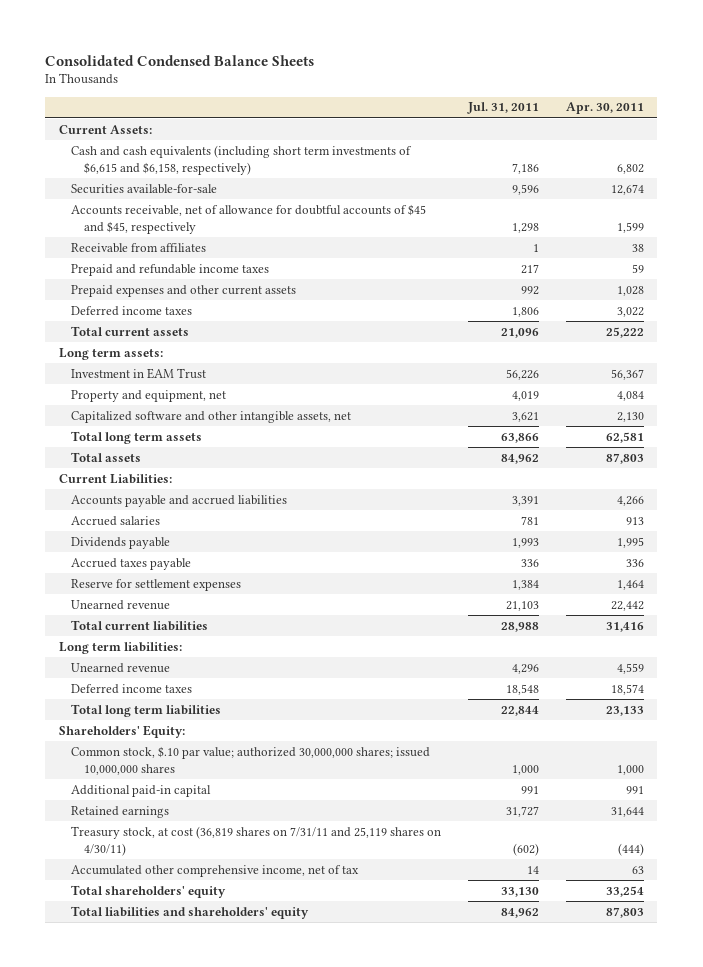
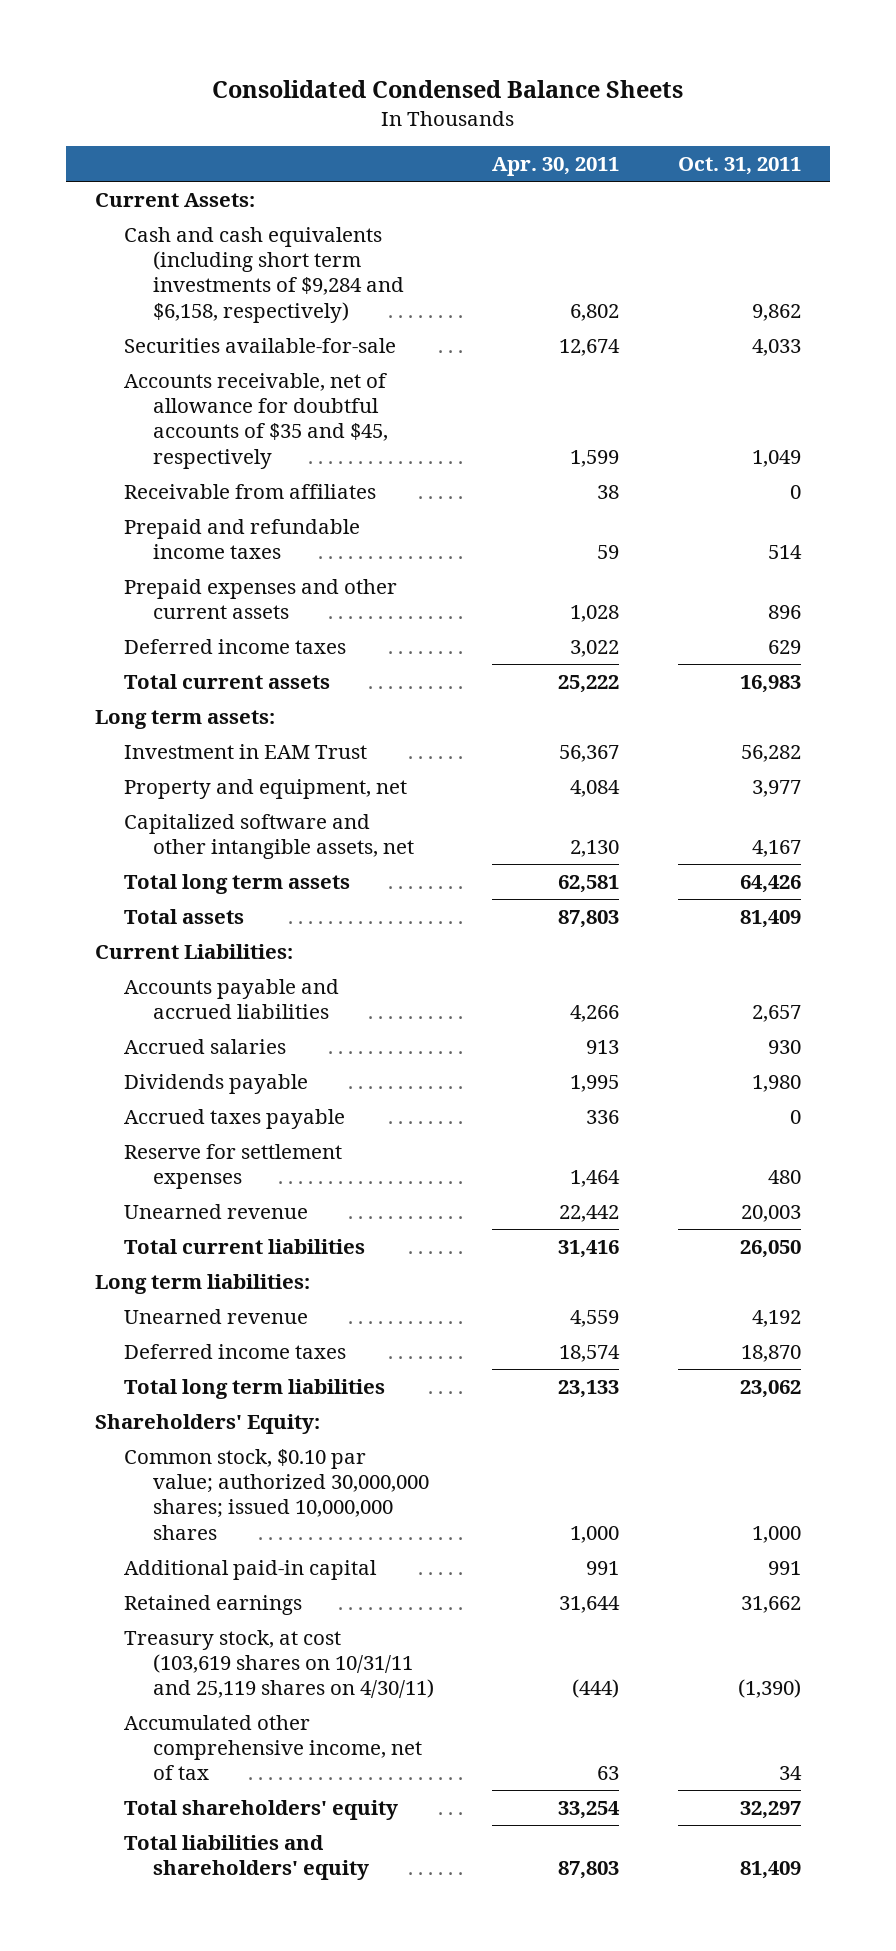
[467,102,540,115] Jul. 31, 2011 -> none
none -> [678,157,802,176] Oct. 31, 2011
[71,144,413,175] Cash and cash equivalents (including short term investments of $6,615 and $6,158, respectively) -> [123,226,404,323] Cash and cash equivalents (including short term investments of $9,284 and $6,158, respectively)
[71,203,427,234] Accounts receivable, net of allowance for doubtful accounts of $45 and $45, respectively -> [123,372,388,469] Accounts receivable, net of allowance for doubtful accounts of $35 and $45, respectively
[71,745,431,775] Common stock, $.10 par value; authorized 30,000,000 shares; issued 10,000,000 shares -> [123,1448,429,1540] Common stock, $0.10 par value; authorized 30,000,000 shares; issued 10,000,000 shares
[71,825,442,856] Treasury stock, at cost (36,819 shares on 7/31/11 and 25,119 shares on 4/30/11) -> [123,1629,434,1699] Treasury stock, at cost (103,619 shares on 10/31/11 and 25,119 shares on 4/30/11)

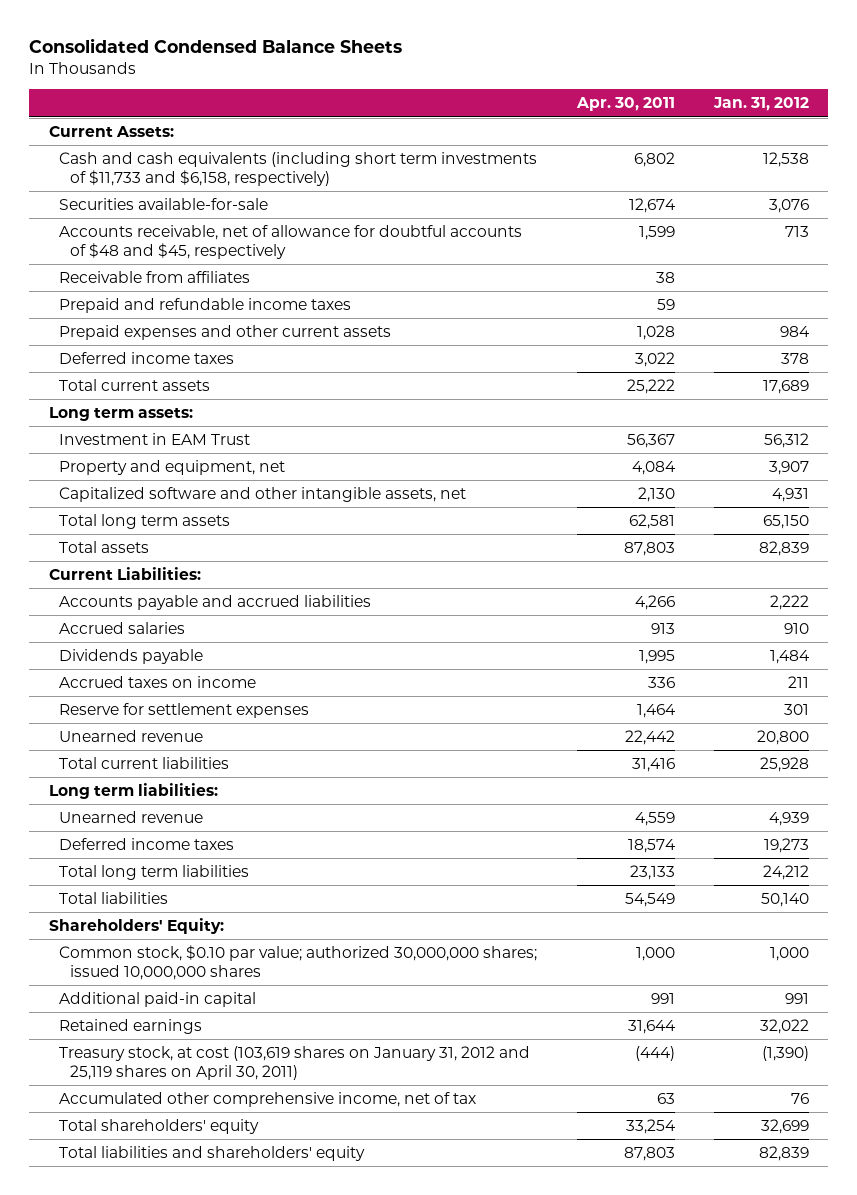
[678,157,802,176] Oct. 31, 2011 -> none
none -> [712,97,809,112] Jan. 31, 2012
[123,226,404,323] Cash and cash equivalents (including short term investments of $9,284 and $6,158, respectively) -> [59,152,538,187] Cash and cash equivalents (including short term investments of $11,733 and $6,158, respectively)
[123,372,388,469] Accounts receivable, net of allowance for doubtful accounts of $35 and $45, respectively -> [59,225,523,260] Accounts receivable, net of allowance for doubtful accounts of $48 and $45, respectively
[123,1108,345,1129] Accrued taxes payable -> [59,676,257,689] Accrued taxes on income
none -> [59,892,169,905] Total liabilities
[123,1629,434,1699] Treasury stock, at cost (103,619 shares on 10/31/11 and 25,119 shares on 4/30/11) -> [59,1046,531,1081] Treasury stock, at cost (103,619 shares on January 31, 2012 and 25,119 shares on April 30, 2011)

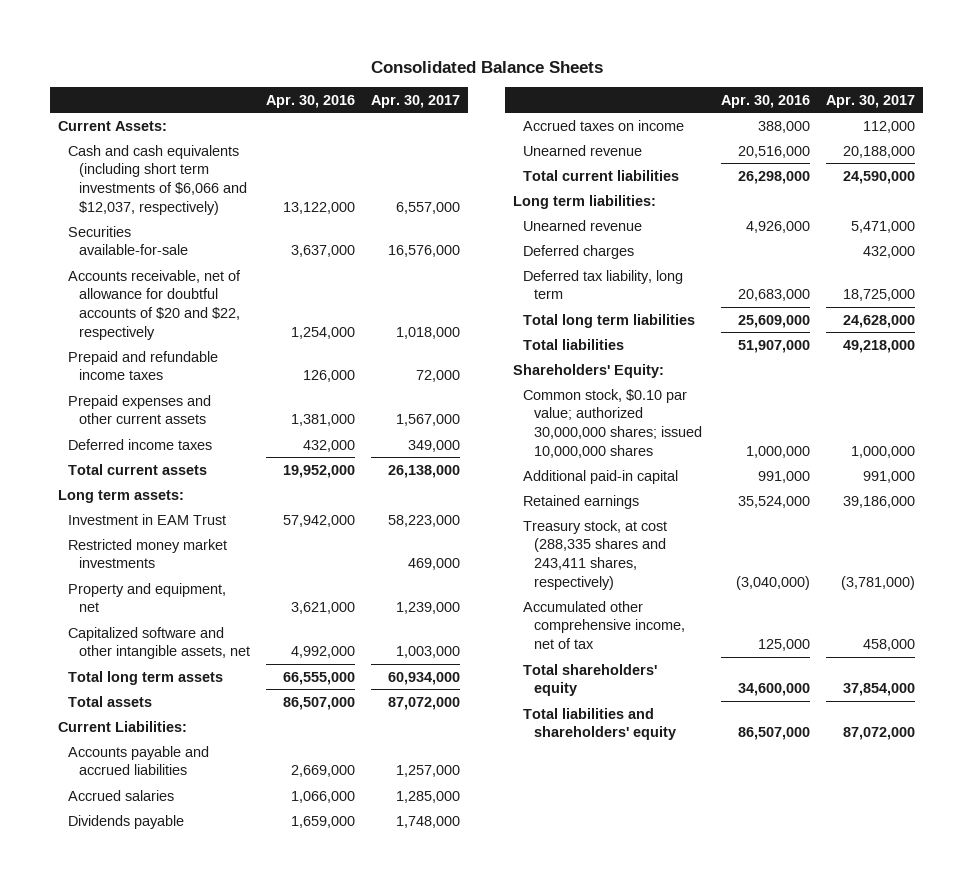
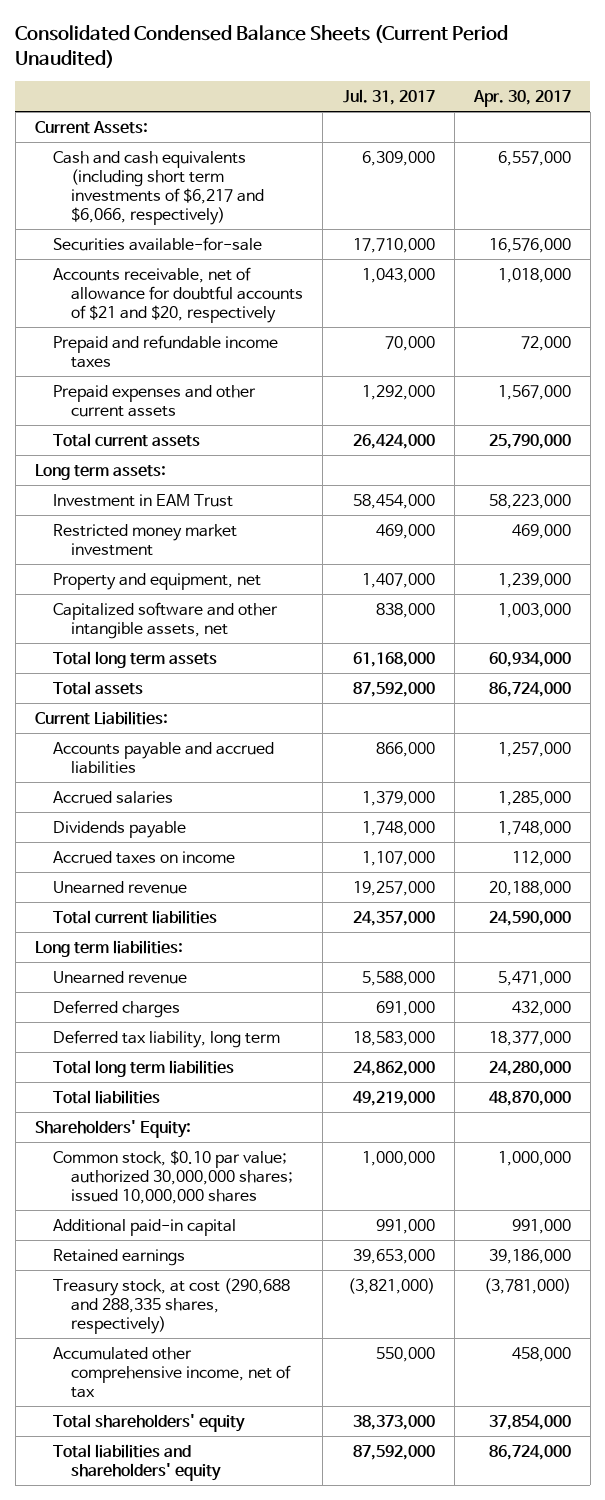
[370,60,603,73] Consolidated Balance Sheets -> [15,24,509,68] Consolidated Condensed Balance Sheets (Current Period Unaudited)
[265,94,355,108] Apr. 30, 2016 -> none
none -> [342,89,435,106] Jul. 31, 2017
[68,144,247,215] Cash and cash equivalents (including short term investments of $6,066 and $12,037, respectively) -> [52,150,265,226] Cash and cash equivalents (including short term investments of $6,217 and $6,066, respectively)
[68,269,242,340] Accounts receivable, net of allowance for doubtful accounts of $20 and $22, respectively -> [52,266,304,324] Accounts receivable, net of allowance for doubtful accounts of $21 and $20, respectively
[68,438,213,450] Deferred income taxes -> none
[388,464,461,478] 26,138,000 -> [488,433,571,449] 25,790,000
[68,538,228,569] Restricted money market investments -> [52,523,237,556] Restricted money market investment
[388,696,461,710] 87,072,000 -> [488,681,571,697] 86,724,000
[843,289,916,302] 18,725,000 -> [488,1030,571,1046] 18,377,000
[843,314,916,328] 24,628,000 -> [488,1060,571,1076] 24,280,000
[843,339,916,353] 49,218,000 -> [488,1090,571,1106] 48,870,000
[523,519,668,590] Treasury stock, at cost (288,335 shares and 243,411 shares, respectively) -> [52,1277,290,1335] Treasury stock, at cost (290,688 and 288,335 shares, respectively)
[843,727,916,741] 87,072,000 -> [488,1444,571,1460] 86,724,000

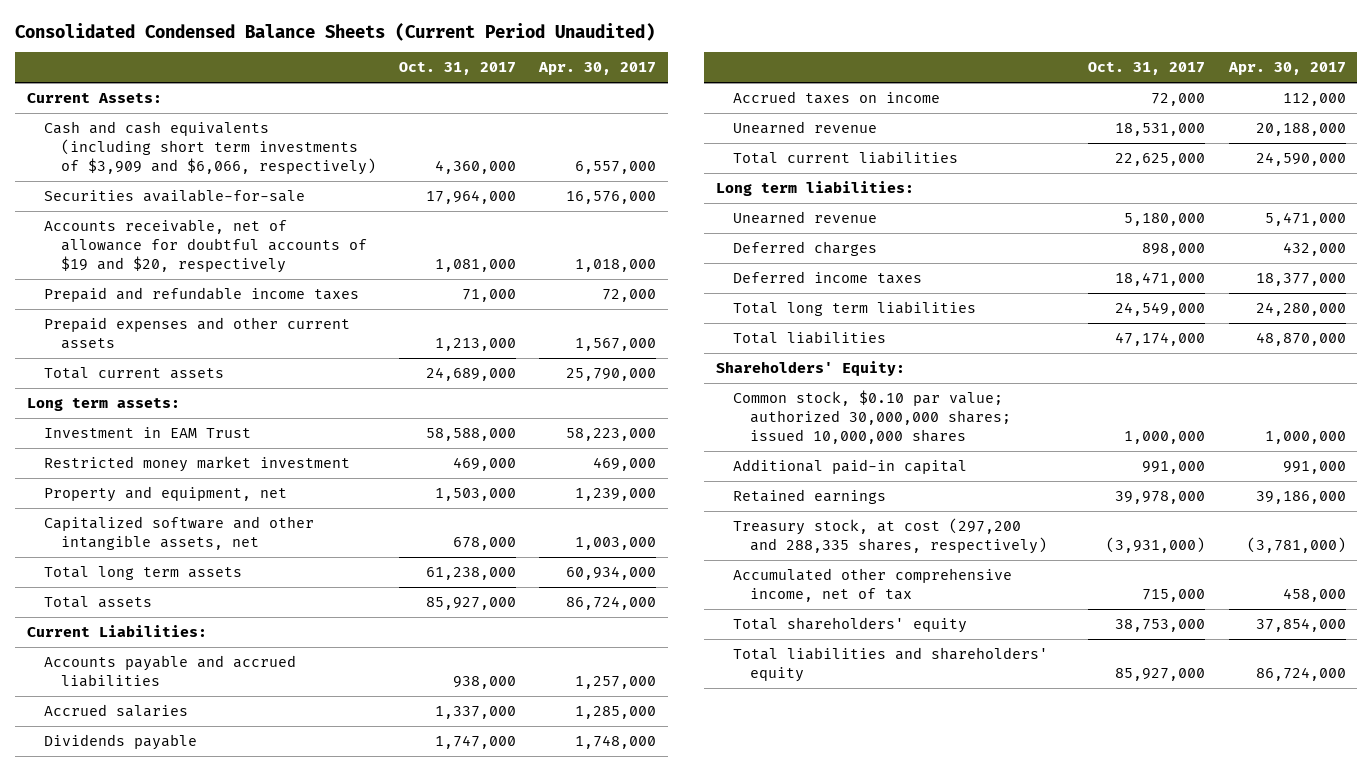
[342,89,435,106] Jul. 31, 2017 -> none
none -> [399,62,517,76] Oct. 31, 2017
[52,150,265,226] Cash and cash equivalents (including short term investments of $6,217 and $6,066, respectively) -> [43,121,377,175] Cash and cash equivalents (including short term investments of $3,909 and $6,066, respectively)
[52,266,304,324] Accounts receivable, net of allowance for doubtful accounts of $21 and $20, respectively -> [43,219,368,273] Accounts receivable, net of allowance for doubtful accounts of $19 and $20, respectively
[52,1029,280,1048] Deferred tax liability, long term -> [733,271,923,285] Deferred income taxes
[52,1277,290,1335] Treasury stock, at cost (290,688 and 288,335 shares, respectively) -> [733,518,1048,554] Treasury stock, at cost (297,200 and 288,335 shares, respectively)

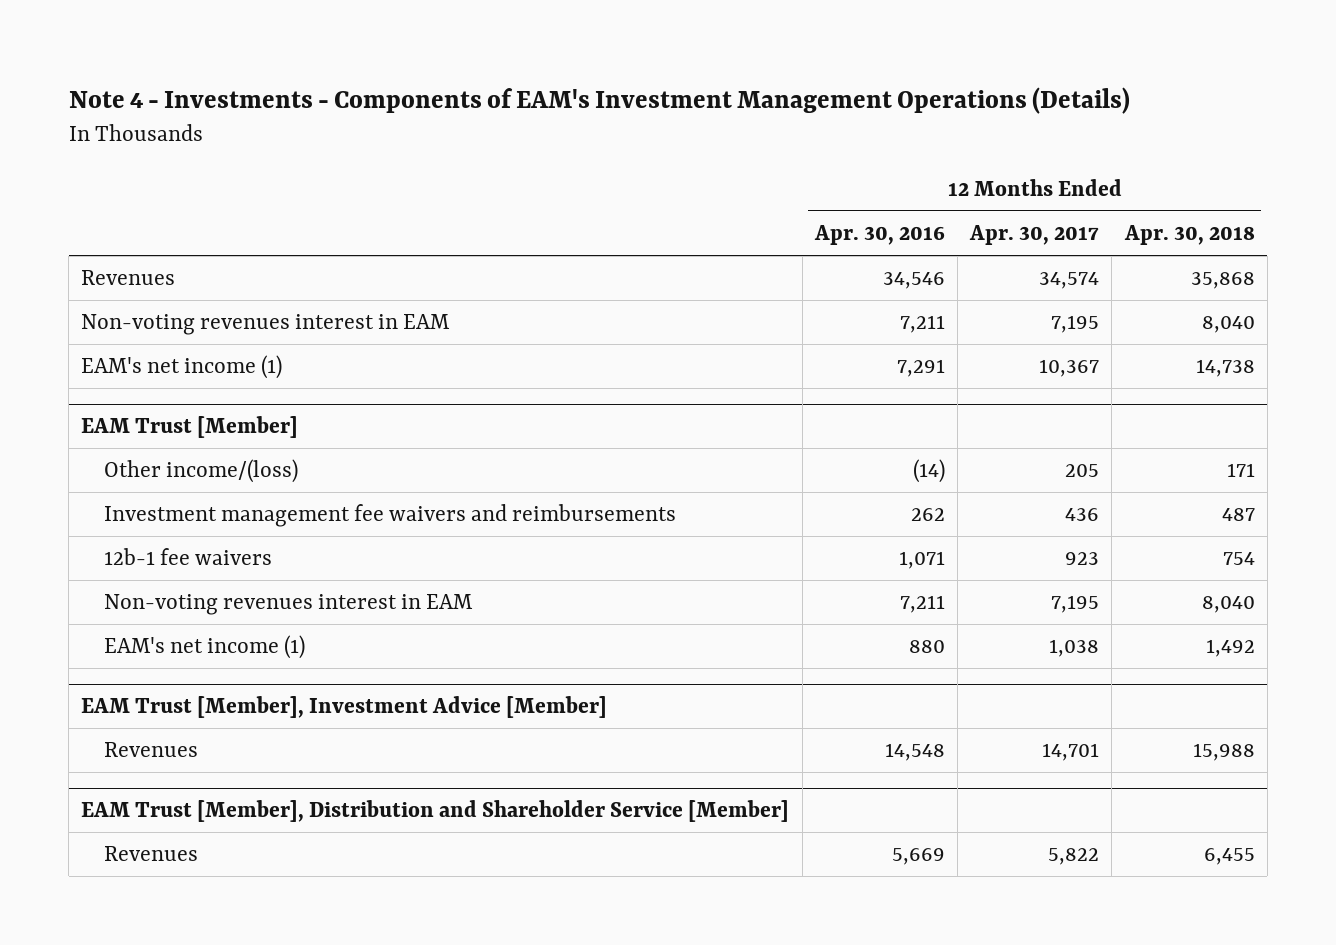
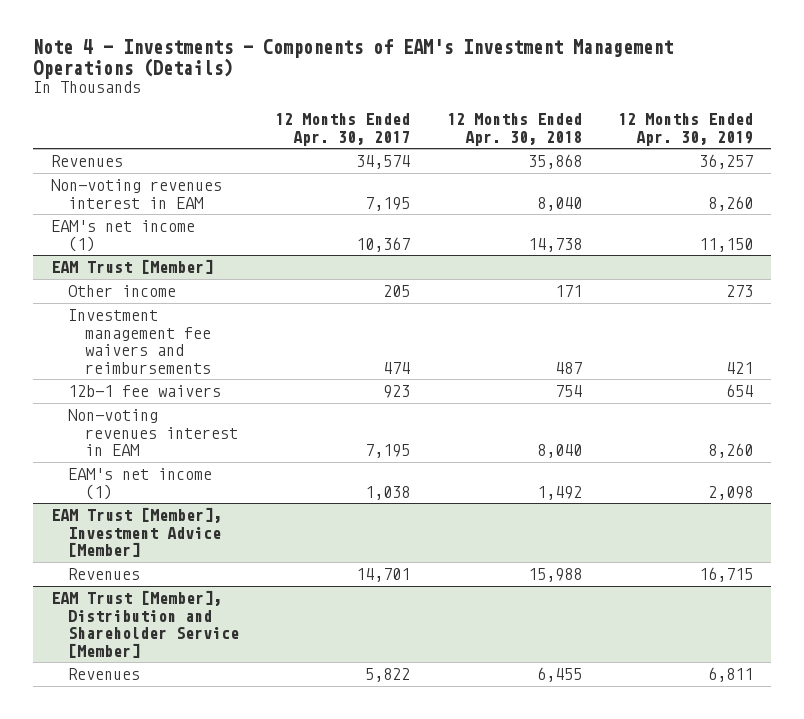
[813,225,945,246] Apr. 30, 2016 -> none
none -> [618,113,754,146] 12 Months Ended Apr. 30, 2019
[104,459,299,484] Other income/(loss) -> [67,285,176,298] Other income
[1065,508,1100,522] 436 -> [383,361,411,374] 474

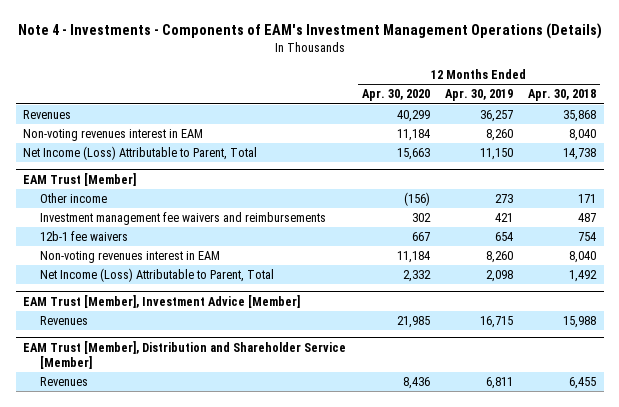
[275,113,411,146] 12 Months Ended Apr. 30, 2017 -> none
none -> [361,89,430,102] Apr. 30, 2020
[50,220,195,252] EAM's net income (1) -> [23,146,258,161] Net Income (Loss) Attributable to Parent, Total
[67,468,212,500] EAM's net income (1) -> [40,268,275,283] Net Income (Loss) Attributable to Parent, Total

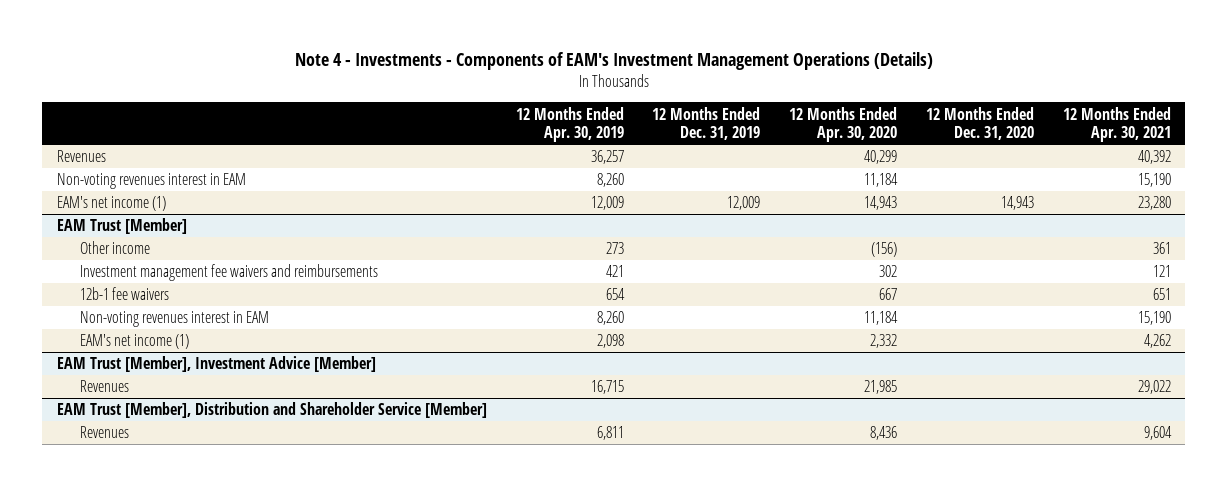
[528,89,597,102] Apr. 30, 2018 -> none
none -> [652,106,761,141] 12 Months Ended Dec. 31, 2019
none -> [926,106,1035,141] 12 Months Ended Dec. 31, 2020
none -> [1063,106,1172,143] 12 Months Ended Apr. 30, 2021
[23,146,258,161] Net Income (Loss) Attributable to Parent, Total -> [56,196,166,212] EAM's net income (1)
[396,148,430,161] 15,663 -> [864,196,898,211] 14,943
[479,148,513,161] 11,150 -> [590,196,624,211] 12,009
[40,268,275,283] Net Income (Loss) Attributable to Parent, Total -> [79,334,189,350] EAM's net income (1)

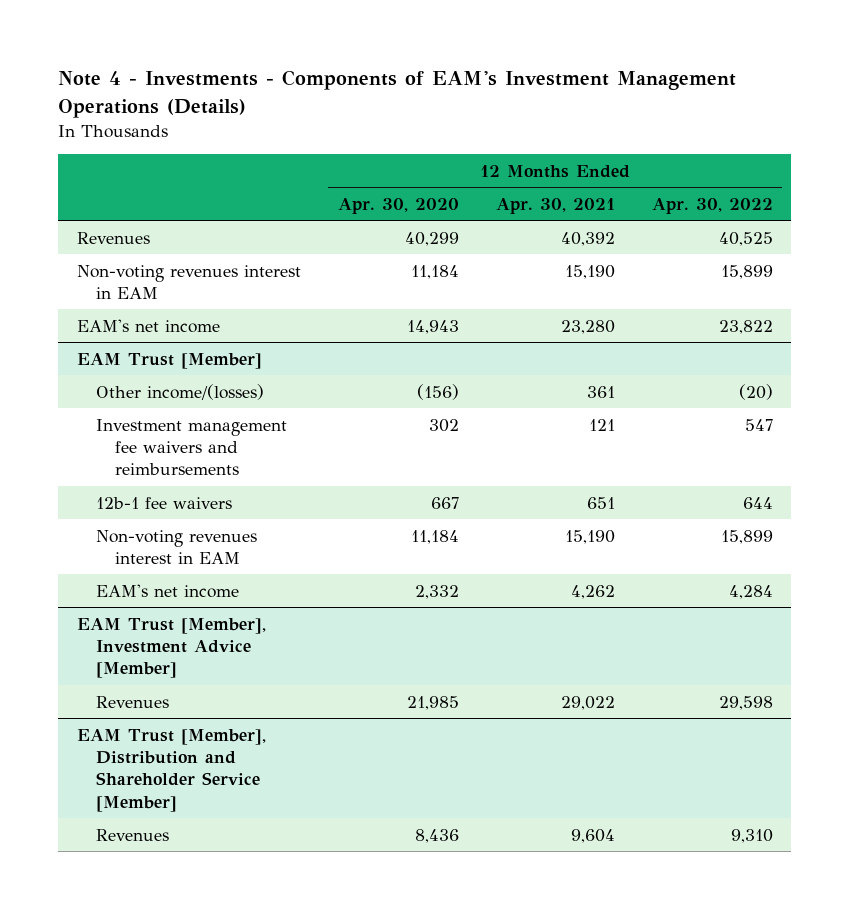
[515,106,624,143] 12 Months Ended Apr. 30, 2019 -> none
[652,106,761,141] 12 Months Ended Dec. 31, 2019 -> none
[926,106,1035,141] 12 Months Ended Dec. 31, 2020 -> none
none -> [651,197,773,214] Apr. 30, 2022
[56,196,166,212] EAM's net income (1) -> [76,318,220,333] EAM's net income
[79,241,150,255] Other income -> [95,383,264,400] Other income/(losses)
[79,334,189,350] EAM's net income (1) -> [95,583,239,598] EAM's net income

